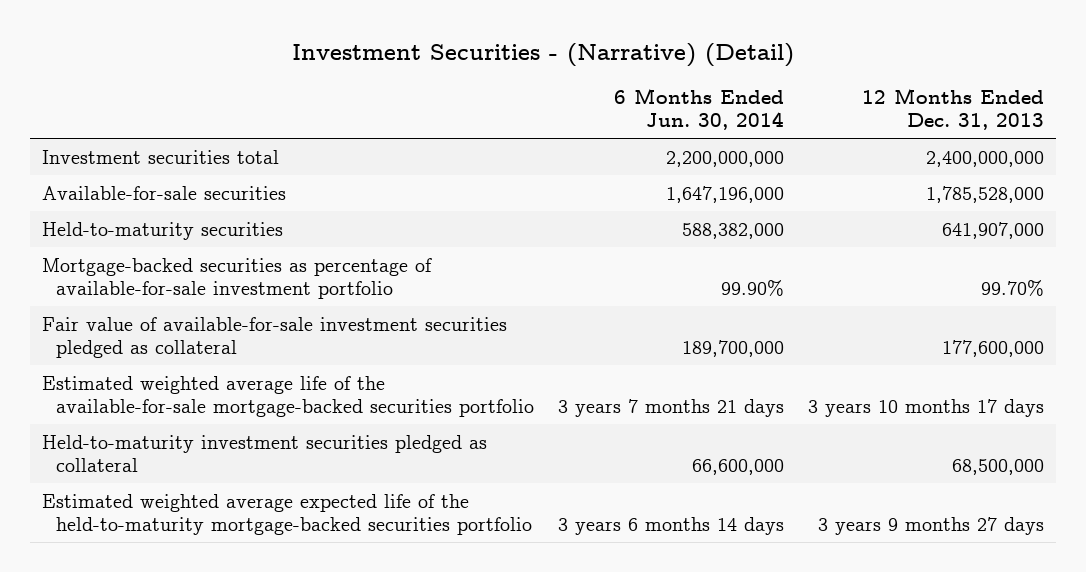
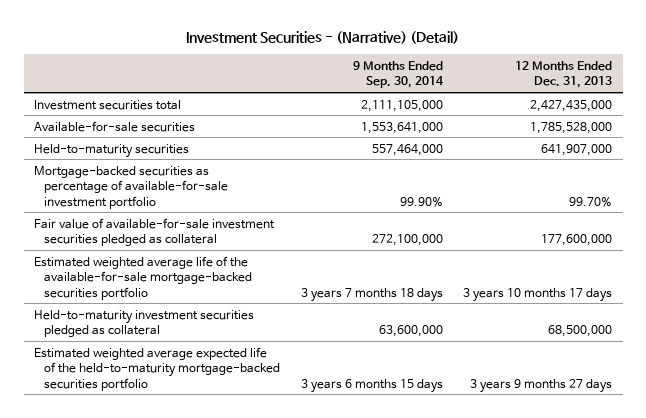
[614,87,785,130] 6 Months Ended Jun. 30, 2014 -> none
none -> [352,60,444,89] 9 Months Ended Sep. 30, 2014
[926,150,1045,167] 2,400,000,000 -> [530,99,613,112] 2,427,435,000

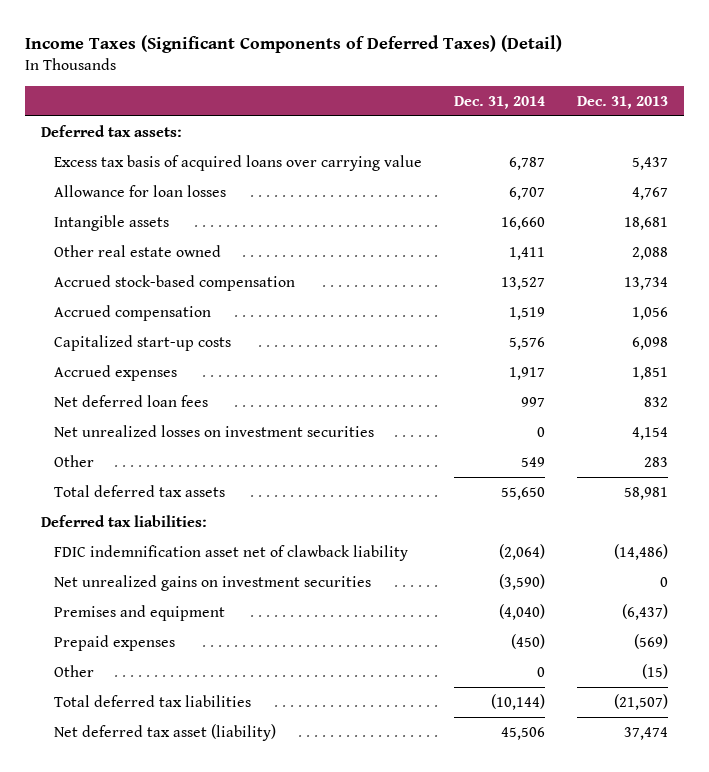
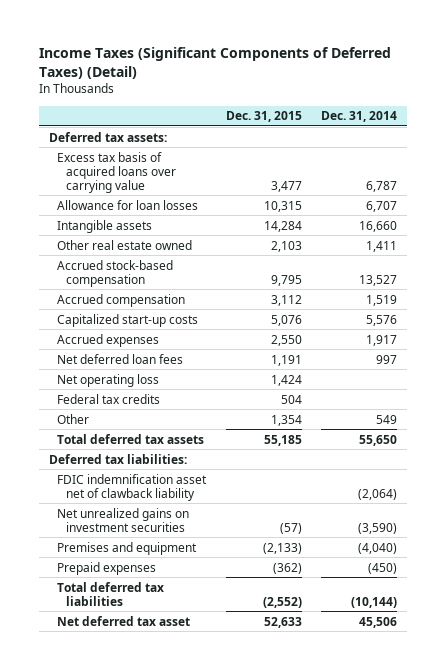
[577,95,669,109] Dec. 31, 2013 -> none
none -> [225,111,302,123] Dec. 31, 2015
[53,424,374,437] Net unrealized losses on investment securities -> none
none -> [57,373,160,387] Net operating loss
none -> [57,393,161,404] Federal tax credits
[53,664,94,677] Other -> none
[53,723,276,741] Net deferred tax asset (liability) -> [57,615,191,626] Net deferred tax asset

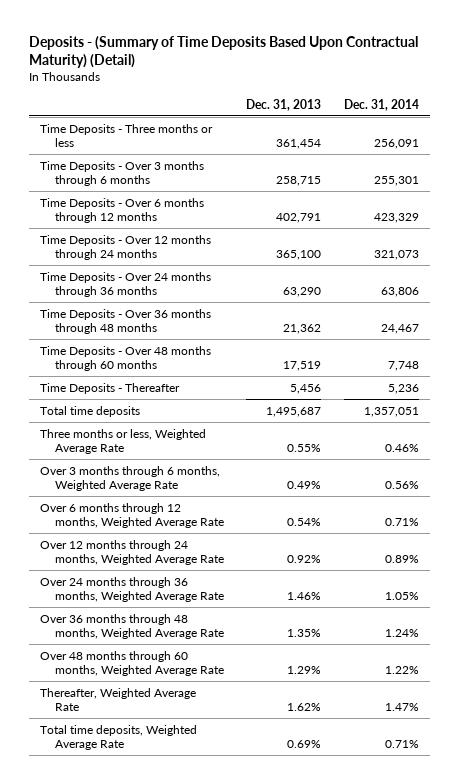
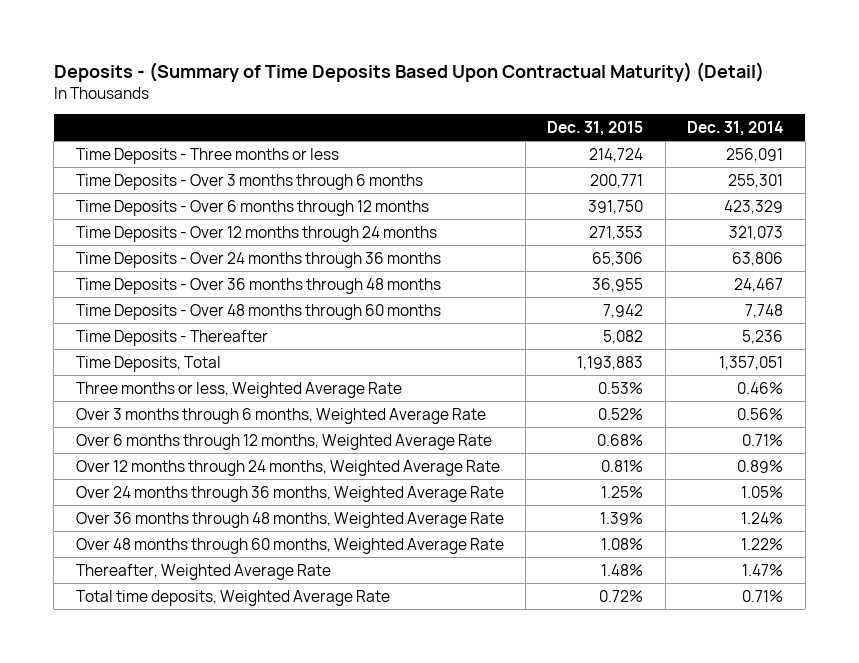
[246,98,322,111] Dec. 31, 2013 -> none
none -> [547,120,644,136] Dec. 31, 2015
[39,405,140,417] Total time deposits -> [75,355,221,372] Time Deposits, Total

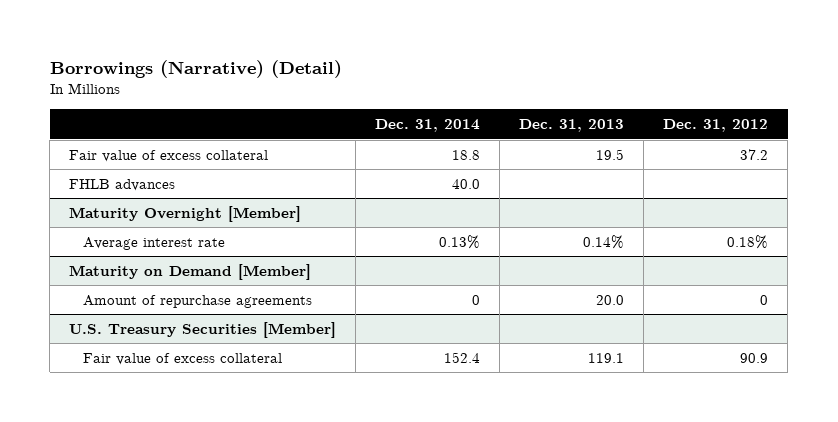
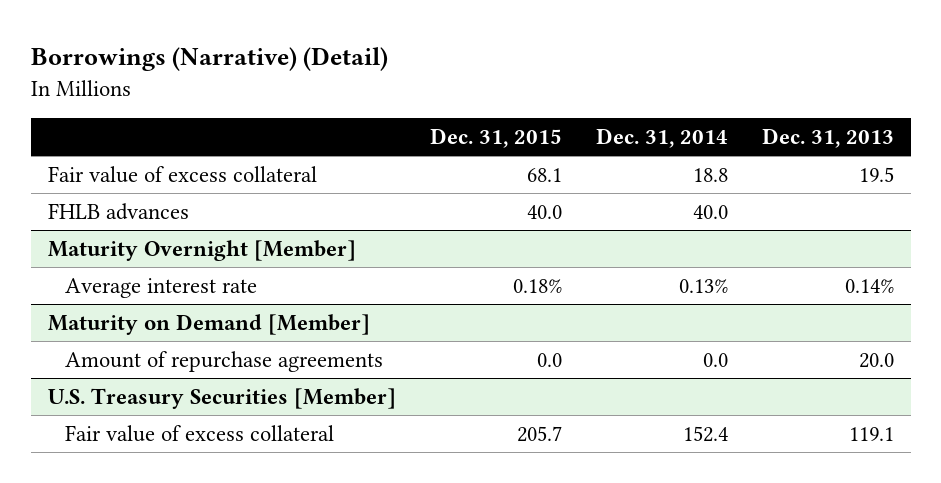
[663,119,769,133] Dec. 31, 2012 -> none
none -> [429,127,562,148] Dec. 31, 2015
[472,294,481,305] 0 -> [702,352,728,367] 0.0

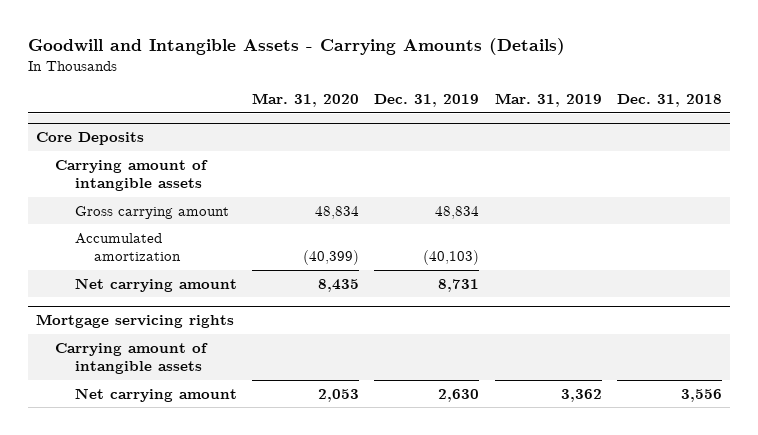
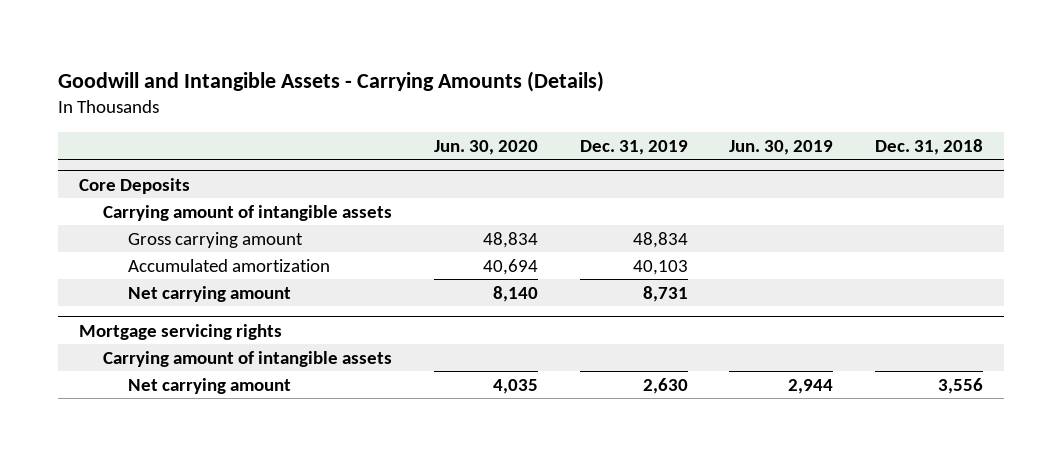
[252,93,360,108] Mar. 31, 2020 -> none
[494,93,602,108] Mar. 31, 2019 -> none
none -> [434,140,539,156] Jun. 30, 2020
none -> [729,140,834,156] Jun. 30, 2019
[423,250,480,266] (40,103) -> [632,259,688,275] 40,103

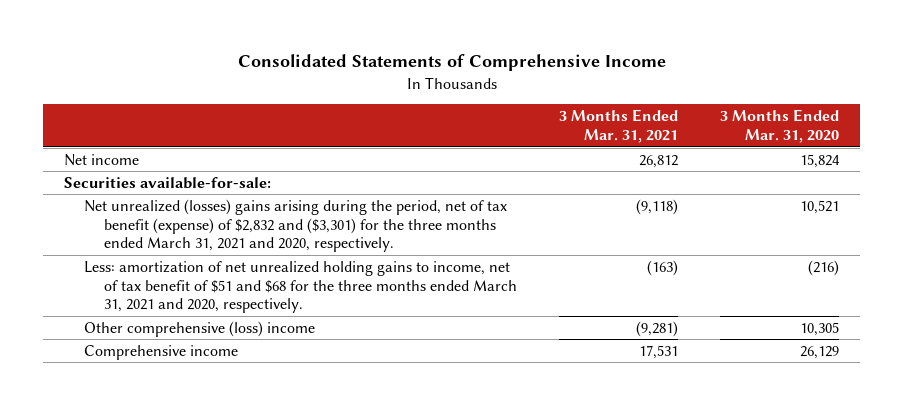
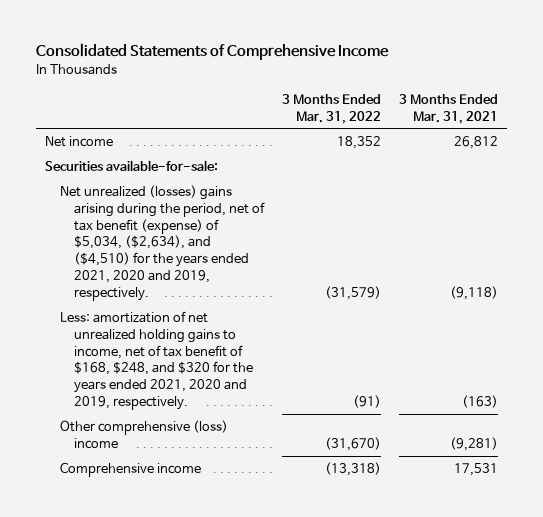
[720,109,840,144] 3 Months Ended Mar. 31, 2020 -> none
none -> [282,93,382,124] 3 Months Ended Mar. 31, 2022
[84,198,508,253] Net unrealized (losses) gains arising during the period, net of tax benefit (expense) of $2,832 and ($3,301) for the three months ended March 31, 2021 and 2020, respectively. -> [59,185,265,301] Net unrealized (losses) gains arising during the period, net of tax benefit (expense) of $5,034, ($2,634), and ($4,510) for the years ended 2021, 2020 and 2019, respectively.
[84,260,518,314] Less: amortization of net unrealized holding gains to income, net of tax benefit of $51 and $68 for the three months ended March 31, 2021 and 2020, respectively. -> [59,311,253,411] Less: amortization of net unrealized holding gains to income, net of tax benefit of $168, $248, and $320 for the years ended 2021, 2020 and 2019, respectively.

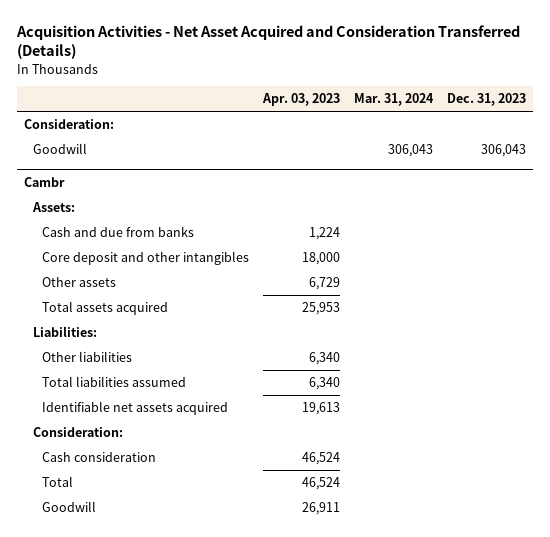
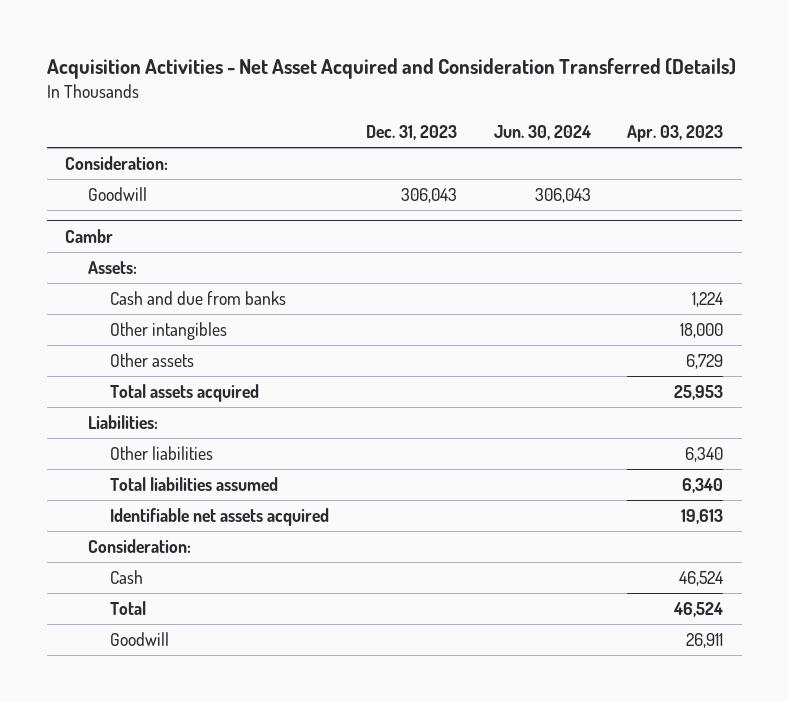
[353,93,434,107] Mar. 31, 2024 -> none
none -> [493,124,591,140] Jun. 30, 2024
[42,251,250,266] Core deposit and other intangibles -> [110,322,228,341] Other intangibles
[42,452,157,463] Cash consideration -> [110,570,144,585] Cash

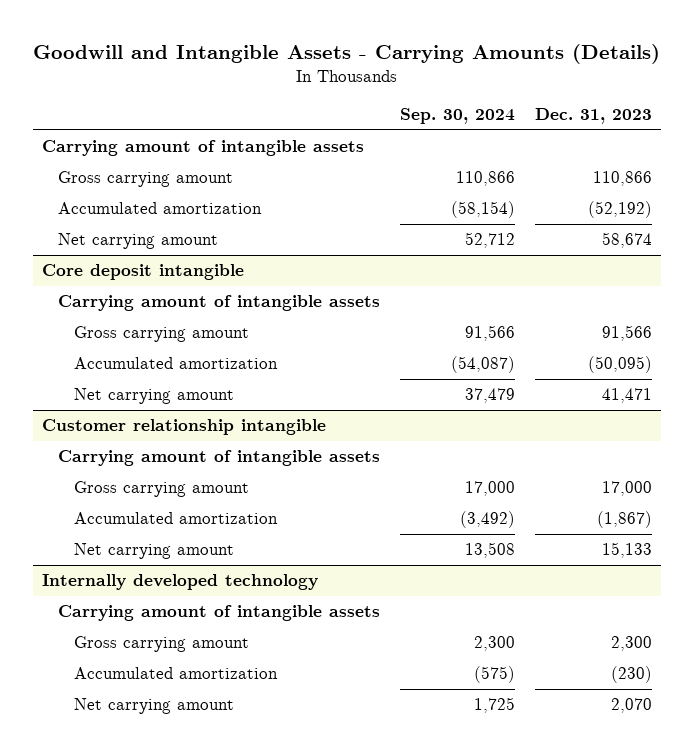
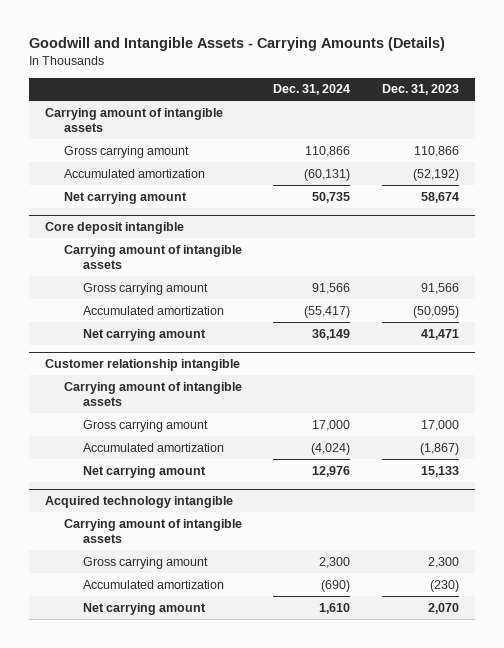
[399,108,515,125] Sep. 30, 2024 -> none
none -> [273,84,351,96] Dec. 31, 2024
[42,574,319,591] Internally developed technology -> [44,496,233,509] Acquired technology intangible

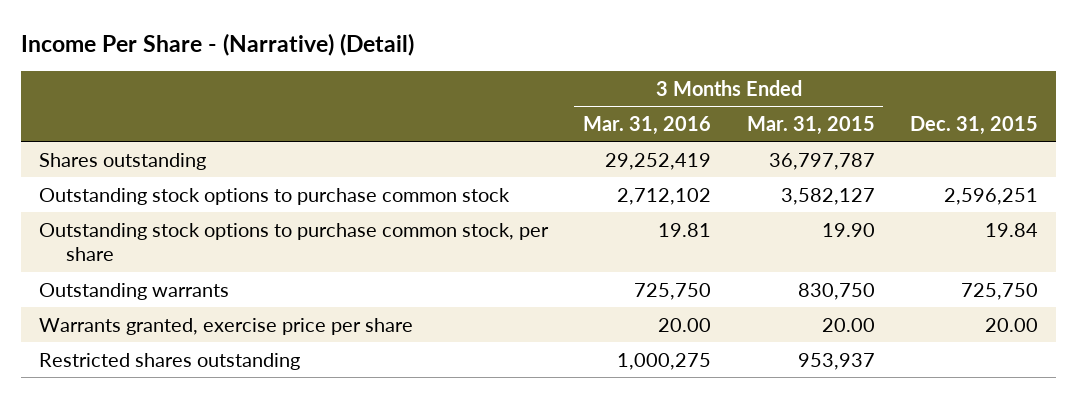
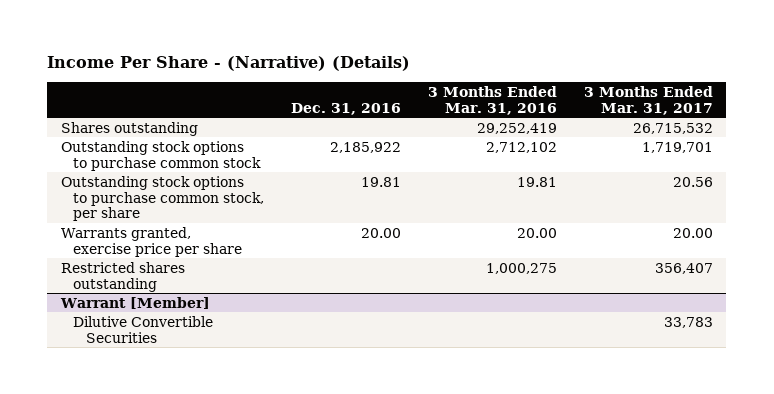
[20,32,414,56] Income Per Share - (Narrative) (Detail) -> [47,56,411,72] Income Per Share - (Narrative) (Details)
[746,115,875,135] Mar. 31, 2015 -> none
[909,115,1038,135] Dec. 31, 2015 -> none
none -> [291,102,402,115] Dec. 31, 2016
none -> [584,85,714,115] 3 Months Ended Mar. 31, 2017
[38,282,229,300] Outstanding warrants -> none
none -> [59,296,210,309] Warrant [Member]
none -> [73,315,214,343] Dilutive Convertible Securities

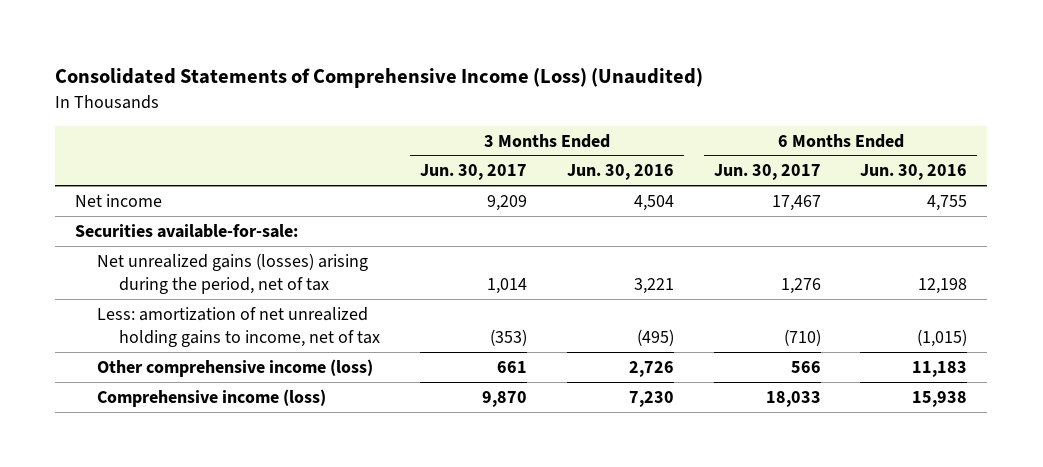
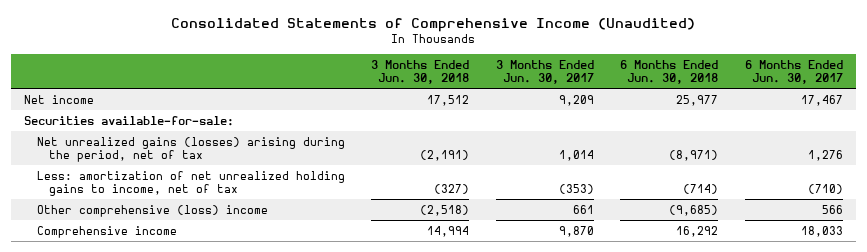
[55,68,704,89] Consolidated Statements of Comprehensive Income (Loss) (Unaudited) -> [171,18,696,33] Consolidated Statements of Comprehensive Income (Unaudited)
[566,164,674,181] Jun. 30, 2016 -> none
[860,164,968,181] Jun. 30, 2016 -> none
none -> [371,59,470,85] 3 Months Ended Jun. 30, 2018
none -> [620,59,719,85] 6 Months Ended Jun. 30, 2018
[97,358,374,377] Other comprehensive income (loss) -> [36,204,268,217] Other comprehensive (loss) income
[97,388,327,407] Comprehensive income (loss) -> [36,225,177,238] Comprehensive income

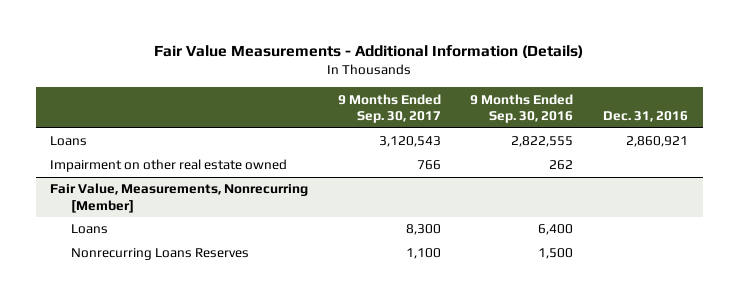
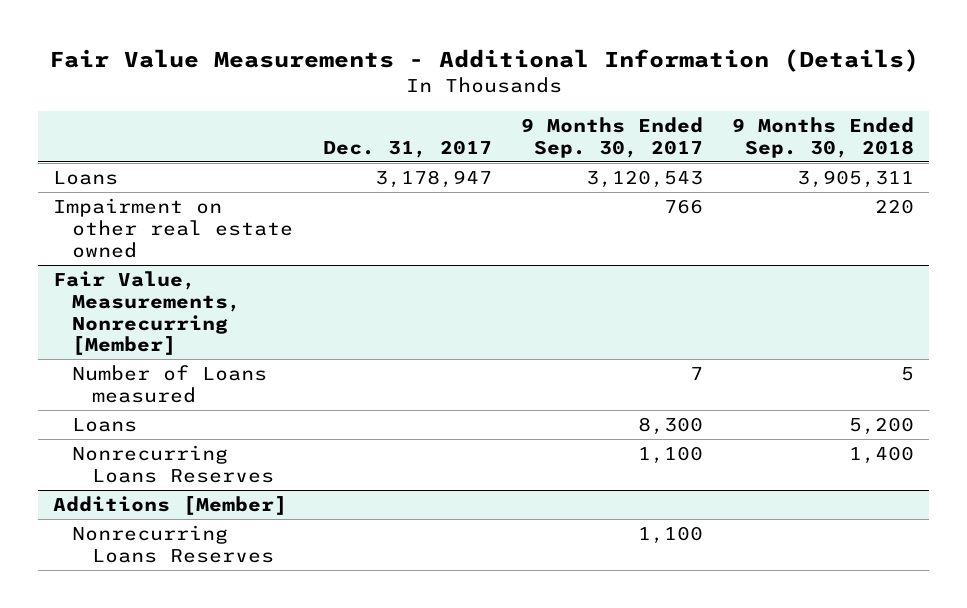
[470,93,574,124] 9 Months Ended Sep. 30, 2016 -> none
[602,111,688,123] Dec. 31, 2016 -> none
none -> [322,139,492,158] Dec. 31, 2017
none -> [732,117,915,158] 9 Months Ended Sep. 30, 2018
none -> [72,365,268,403] Number of Loans measured
none -> [53,496,288,516] Additions [Member]
none -> [72,525,274,563] Nonrecurring Loans Reserves

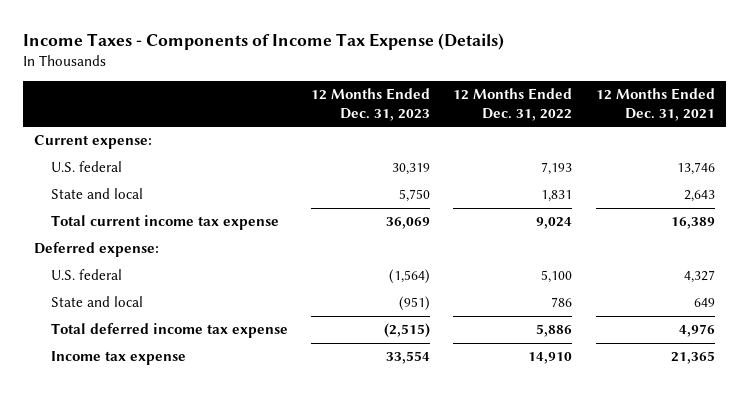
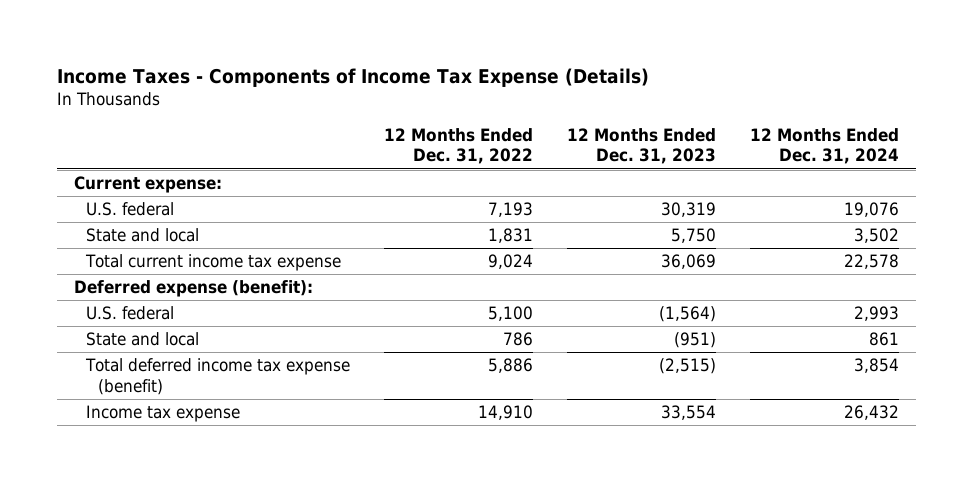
[595,88,715,122] 12 Months Ended Dec. 31, 2021 -> none
none -> [750,127,900,165] 12 Months Ended Dec. 31, 2024
[34,242,160,258] Deferred expense: -> [74,280,314,298] Deferred expense (benefit):
[50,323,288,339] Total deferred income tax expense -> [85,358,351,395] Total deferred income tax expense (benefit)

